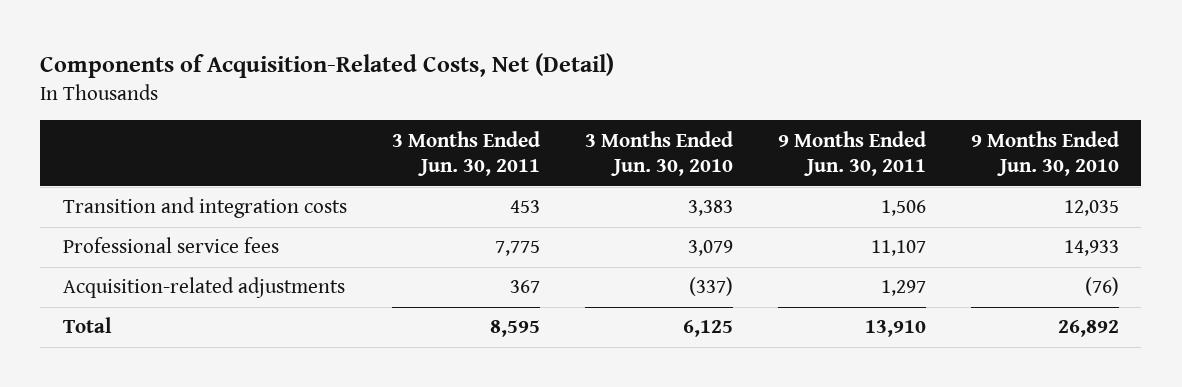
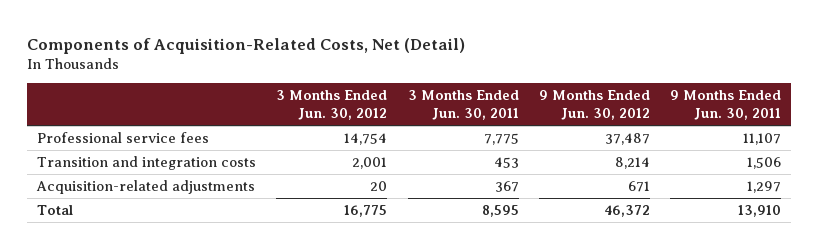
[584,130,733,177] 3 Months Ended Jun. 30, 2010 -> none
[970,130,1119,177] 9 Months Ended Jun. 30, 2010 -> none
none -> [276,90,388,121] 3 Months Ended Jun. 30, 2012
none -> [538,90,650,121] 9 Months Ended Jun. 30, 2012
[62,197,347,219] Transition and integration costs -> [37,155,257,170] Transition and integration costs

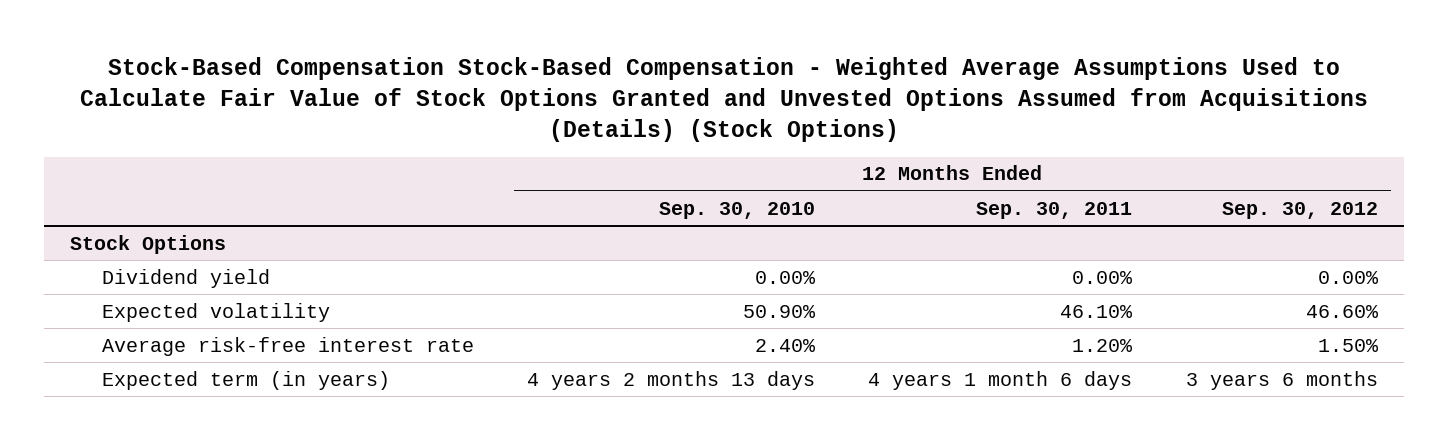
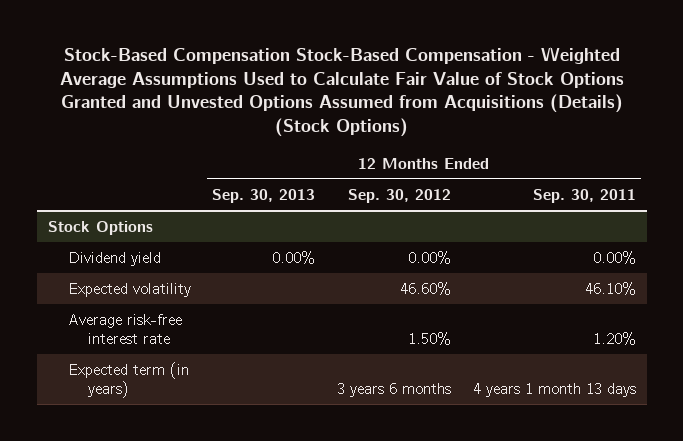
[659,201,816,219] Sep. 30, 2010 -> none
none -> [212,188,316,203] Sep. 30, 2013
[868,370,1133,390] 4 years 1 month 6 days -> [472,382,636,397] 4 years 1 month 13 days

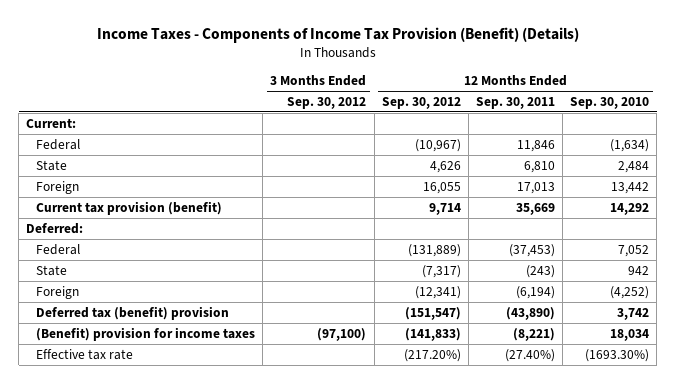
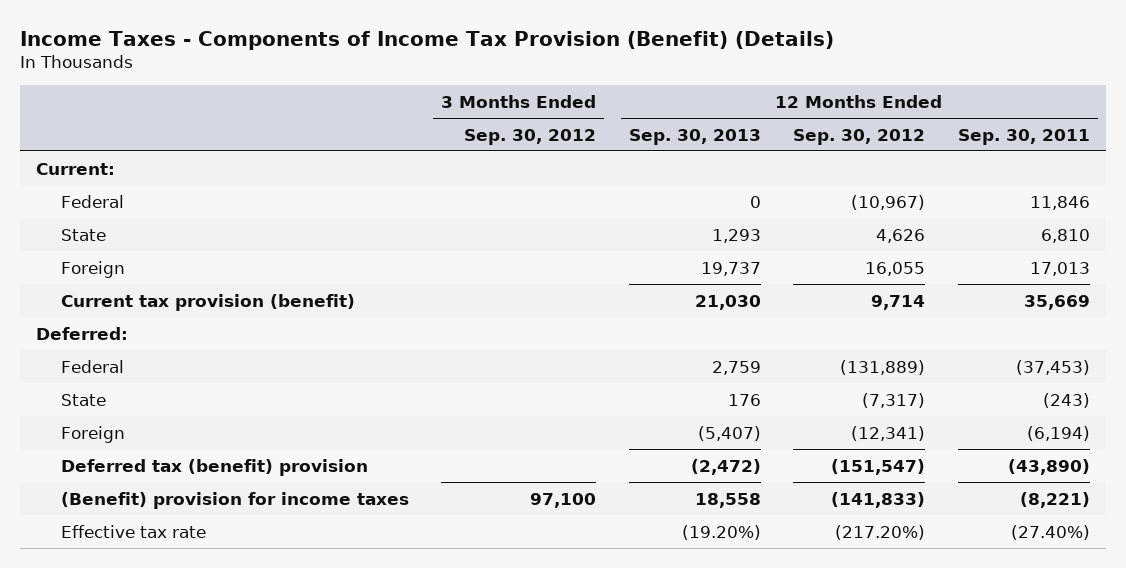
[570,96,650,109] Sep. 30, 2010 -> none
none -> [628,128,761,145] Sep. 30, 2013
[317,327,367,341] (97,100) -> [530,492,597,508] 97,100

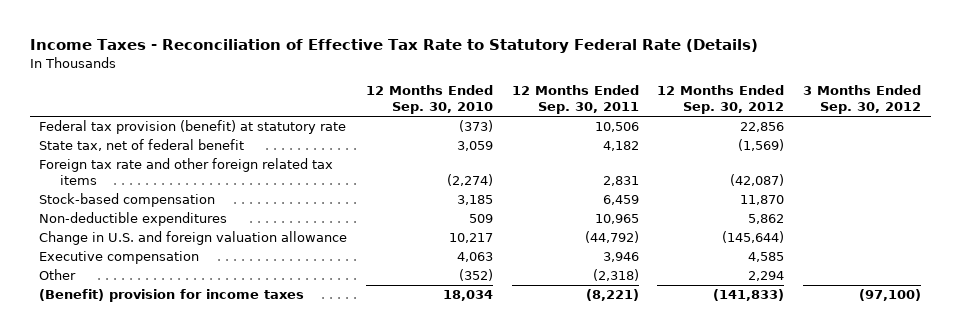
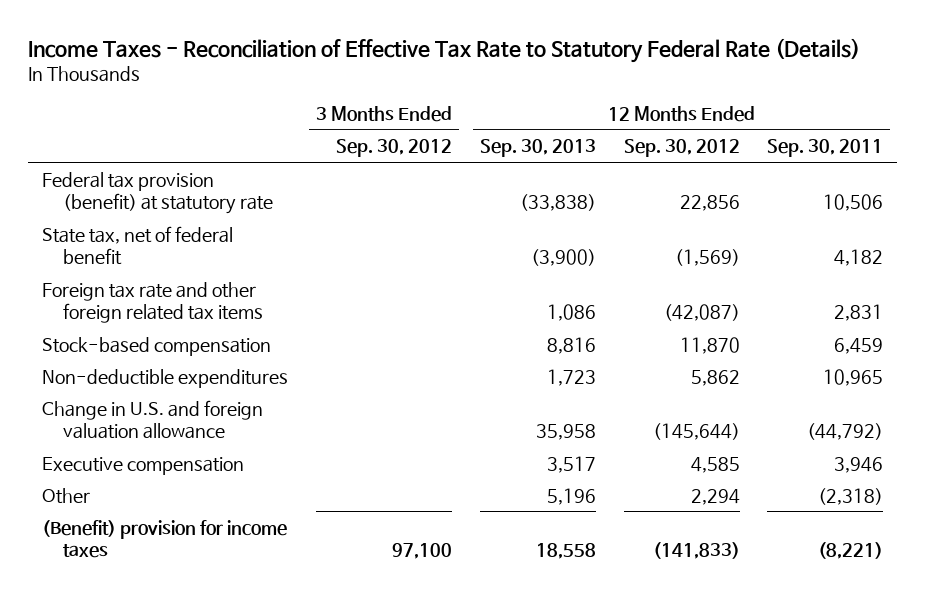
[366,85,494,115] 12 Months Ended Sep. 30, 2010 -> none
none -> [479,139,596,158] Sep. 30, 2013
[859,289,922,302] (97,100) -> [392,543,453,560] 97,100

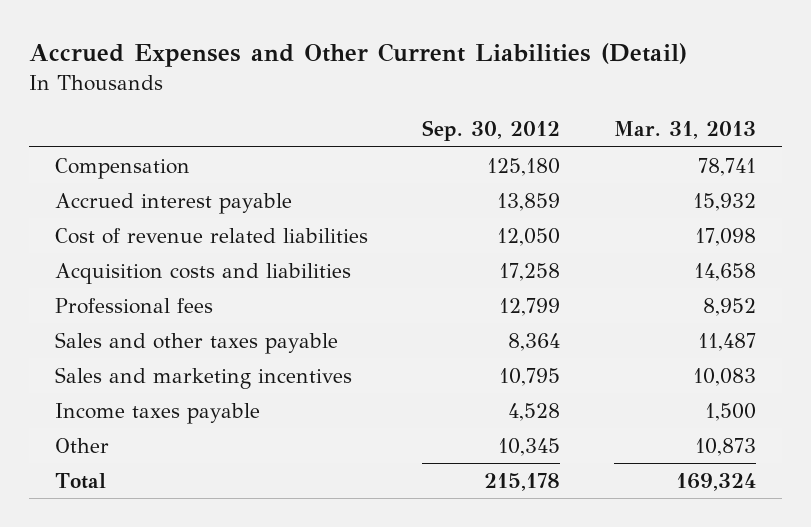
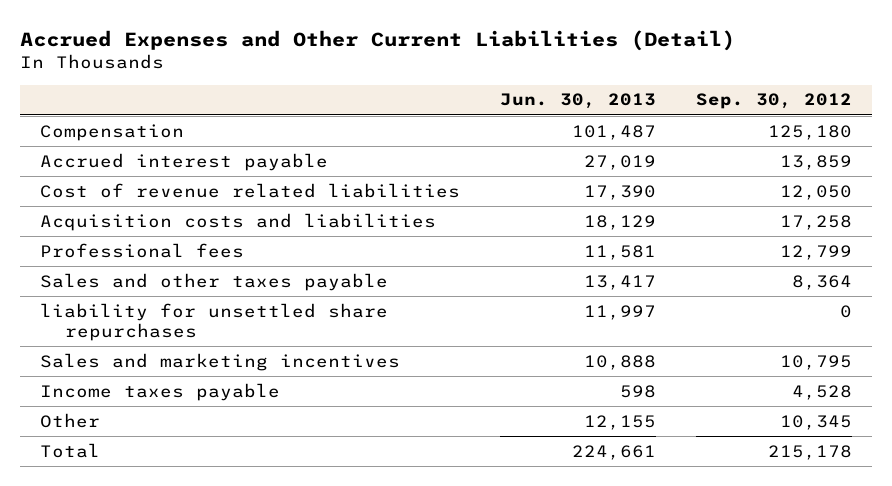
[613,121,756,140] Mar. 31, 2013 -> none
none -> [500,93,657,110] Jun. 30, 2013
none -> [40,302,389,342] liability for unsettled share repurchases

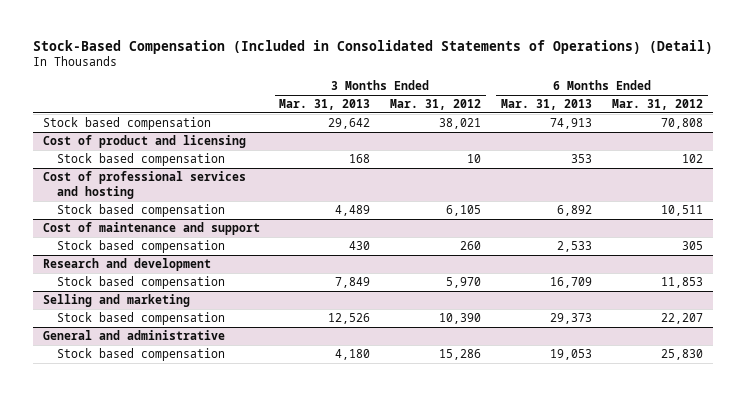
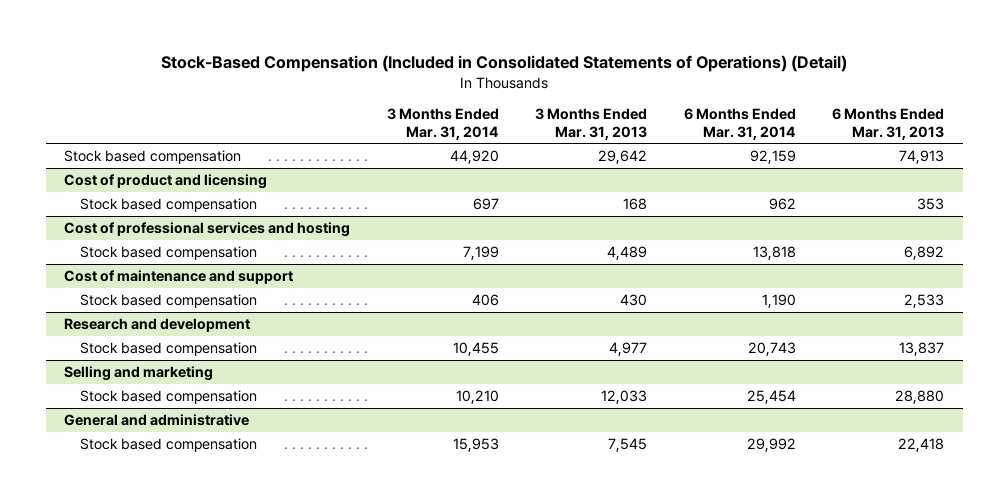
[390,99,482,111] Mar. 31, 2012 -> none
[611,99,703,111] Mar. 31, 2012 -> none
none -> [386,107,499,140] 3 Months Ended Mar. 31, 2014
none -> [683,107,796,140] 6 Months Ended Mar. 31, 2014
[335,276,371,288] 7,849 -> [609,341,648,356] 4,977
[550,276,593,288] 16,709 -> [899,341,945,356] 13,837
[328,312,371,324] 12,526 -> [601,389,648,404] 12,033
[550,312,593,324] 29,373 -> [895,389,945,404] 28,880
[335,348,371,360] 4,180 -> [608,437,648,452] 7,545
[550,348,593,360] 19,053 -> [898,437,945,452] 22,418

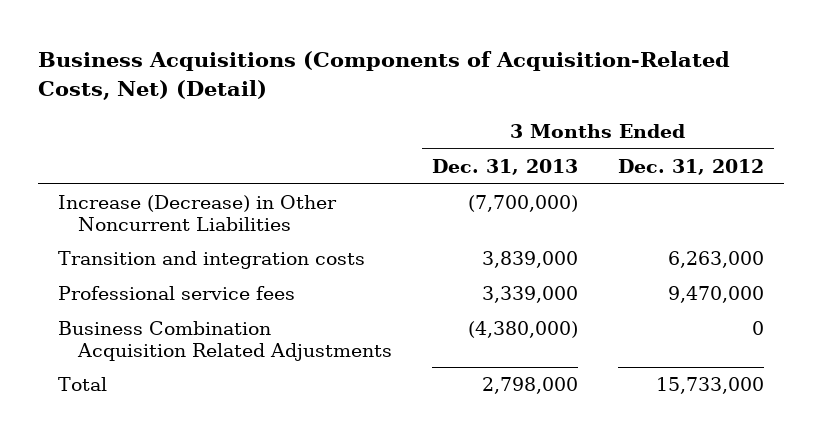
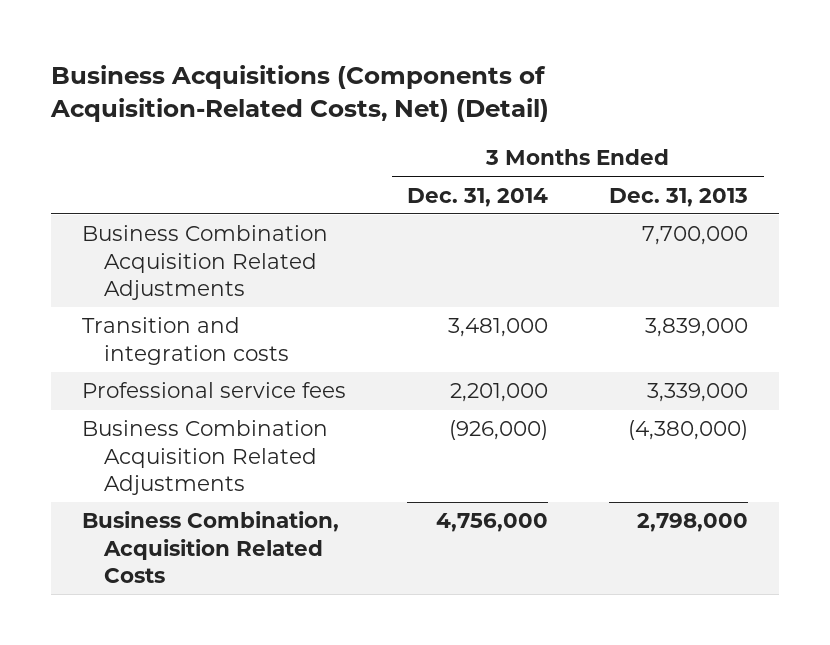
[618,159,765,176] Dec. 31, 2012 -> none
none -> [407,187,549,207] Dec. 31, 2014
[58,195,338,231] Increase (Decrease) in Other Noncurrent Liabilities -> none
none -> [81,225,328,301] Business Combination Acquisition Related Adjustments
[58,377,108,392] Total -> [81,511,339,584] Business Combination, Acquisition Related Costs

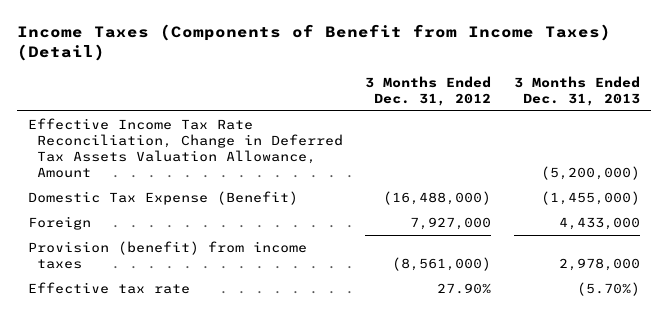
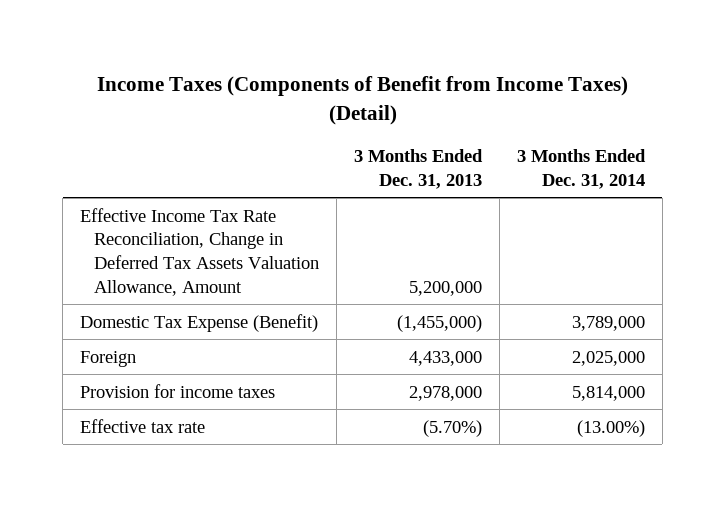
[365,75,492,106] 3 Months Ended Dec. 31, 2012 -> none
none -> [516,149,646,189] 3 Months Ended Dec. 31, 2014
[540,165,640,180] (5,200,000) -> [409,280,483,296] 5,200,000
[27,241,307,270] Provision (benefit) from income taxes -> [80,383,276,398] Provision for income taxes

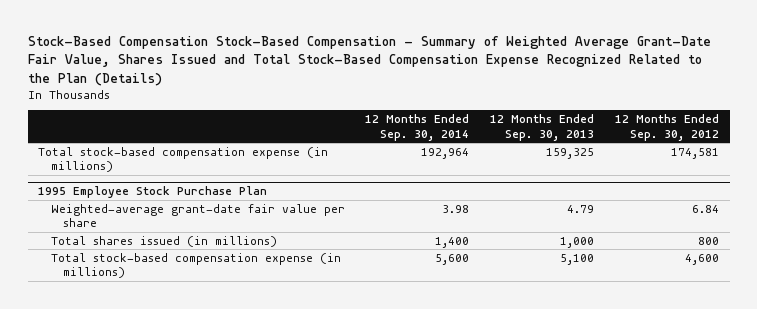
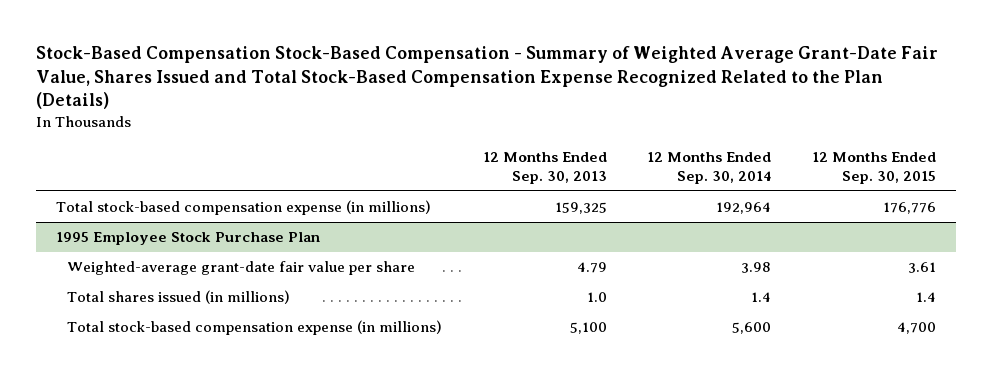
[615,114,720,141] 12 Months Ended Sep. 30, 2012 -> none
none -> [811,151,936,185] 12 Months Ended Sep. 30, 2015
[435,236,470,248] 1,400 -> [751,292,772,303] 1.4
[560,236,595,248] 1,000 -> [586,292,607,303] 1.0

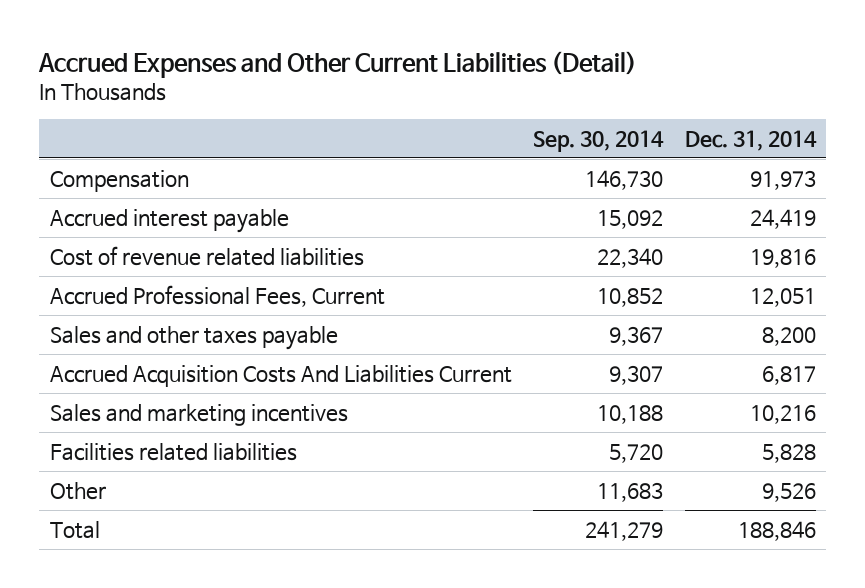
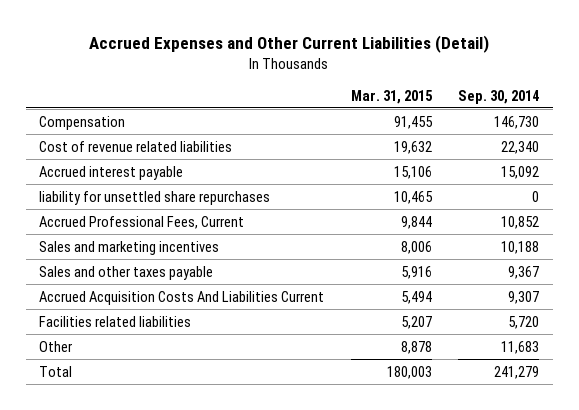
[684,129,817,151] Dec. 31, 2014 -> none
none -> [350,89,433,104] Mar. 31, 2015
[49,208,289,233] Accrued interest payable -> [39,165,184,180] Accrued interest payable
none -> [39,190,271,205] liability for unsettled share repurchases
[49,403,348,426] Sales and marketing incentives -> [39,240,220,255] Sales and marketing incentives

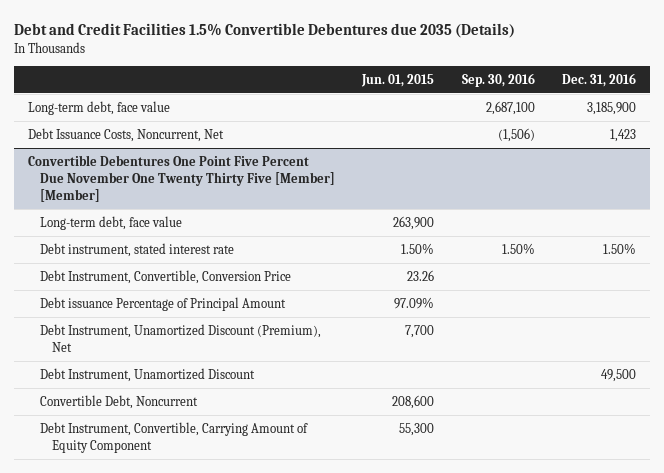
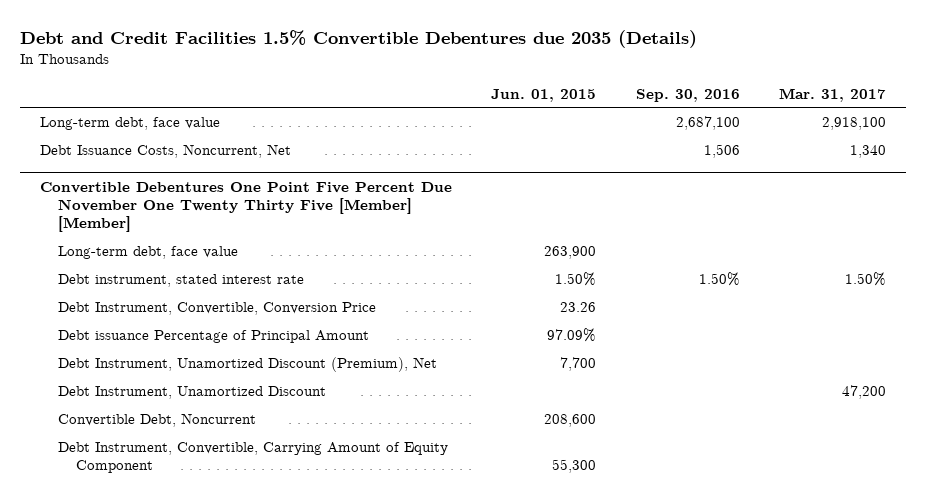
[562,72,637,87] Dec. 31, 2016 -> none
none -> [779,87,887,102] Mar. 31, 2017
[497,127,535,142] (1,506) -> [703,144,740,159] 1,506

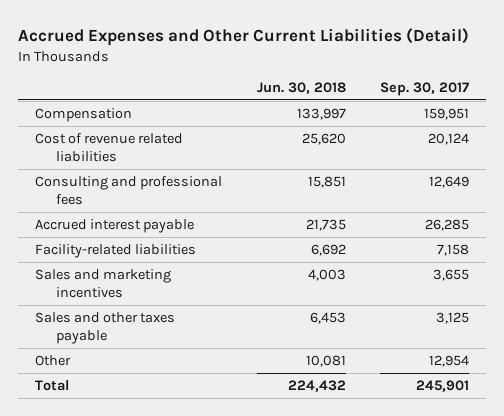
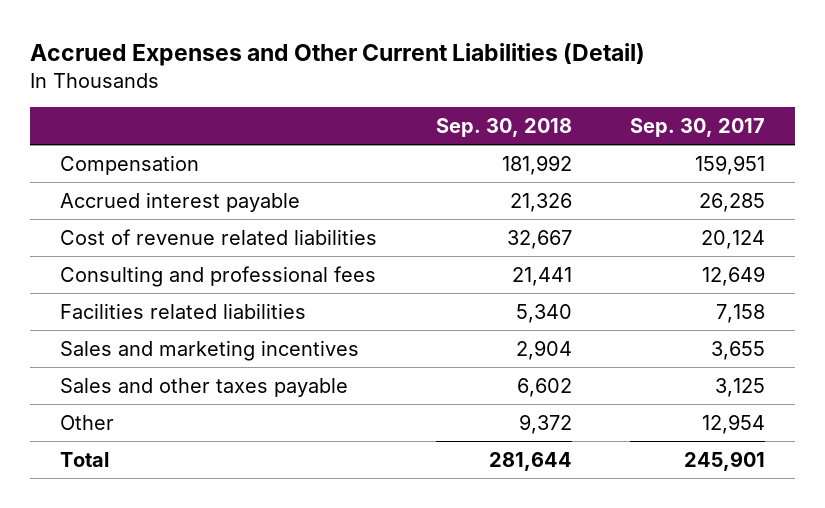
[256,82,346,95] Jun. 30, 2018 -> none
none -> [435,118,572,138] Sep. 30, 2018
[35,218,195,233] Accrued interest payable -> [59,191,300,212] Accrued interest payable
[35,243,197,258] Facility-related liabilities -> [59,302,306,319] Facilities related liabilities

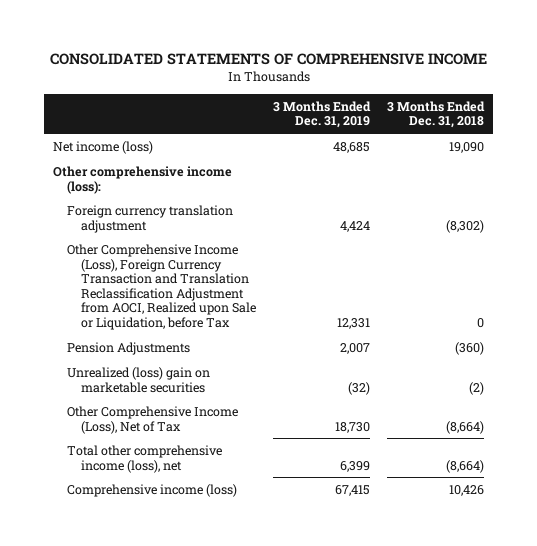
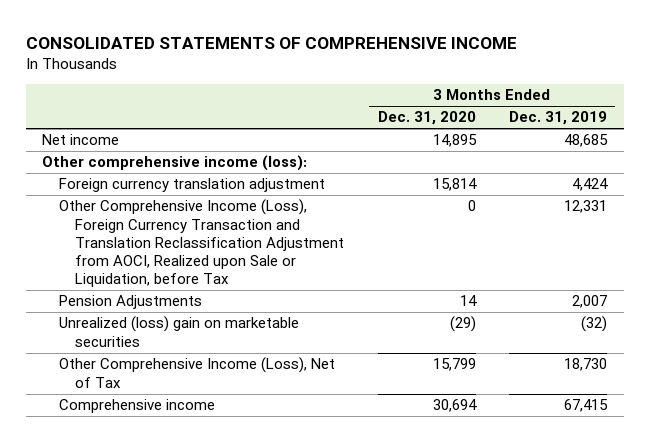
[387,100,486,129] 3 Months Ended Dec. 31, 2018 -> none
none -> [377,111,476,126] Dec. 31, 2020
[52,140,153,154] Net income (loss) -> [42,134,120,146] Net income
[66,444,222,473] Total other comprehensive income (loss), net -> none
[66,483,237,497] Comprehensive income (loss) -> [58,399,215,414] Comprehensive income

